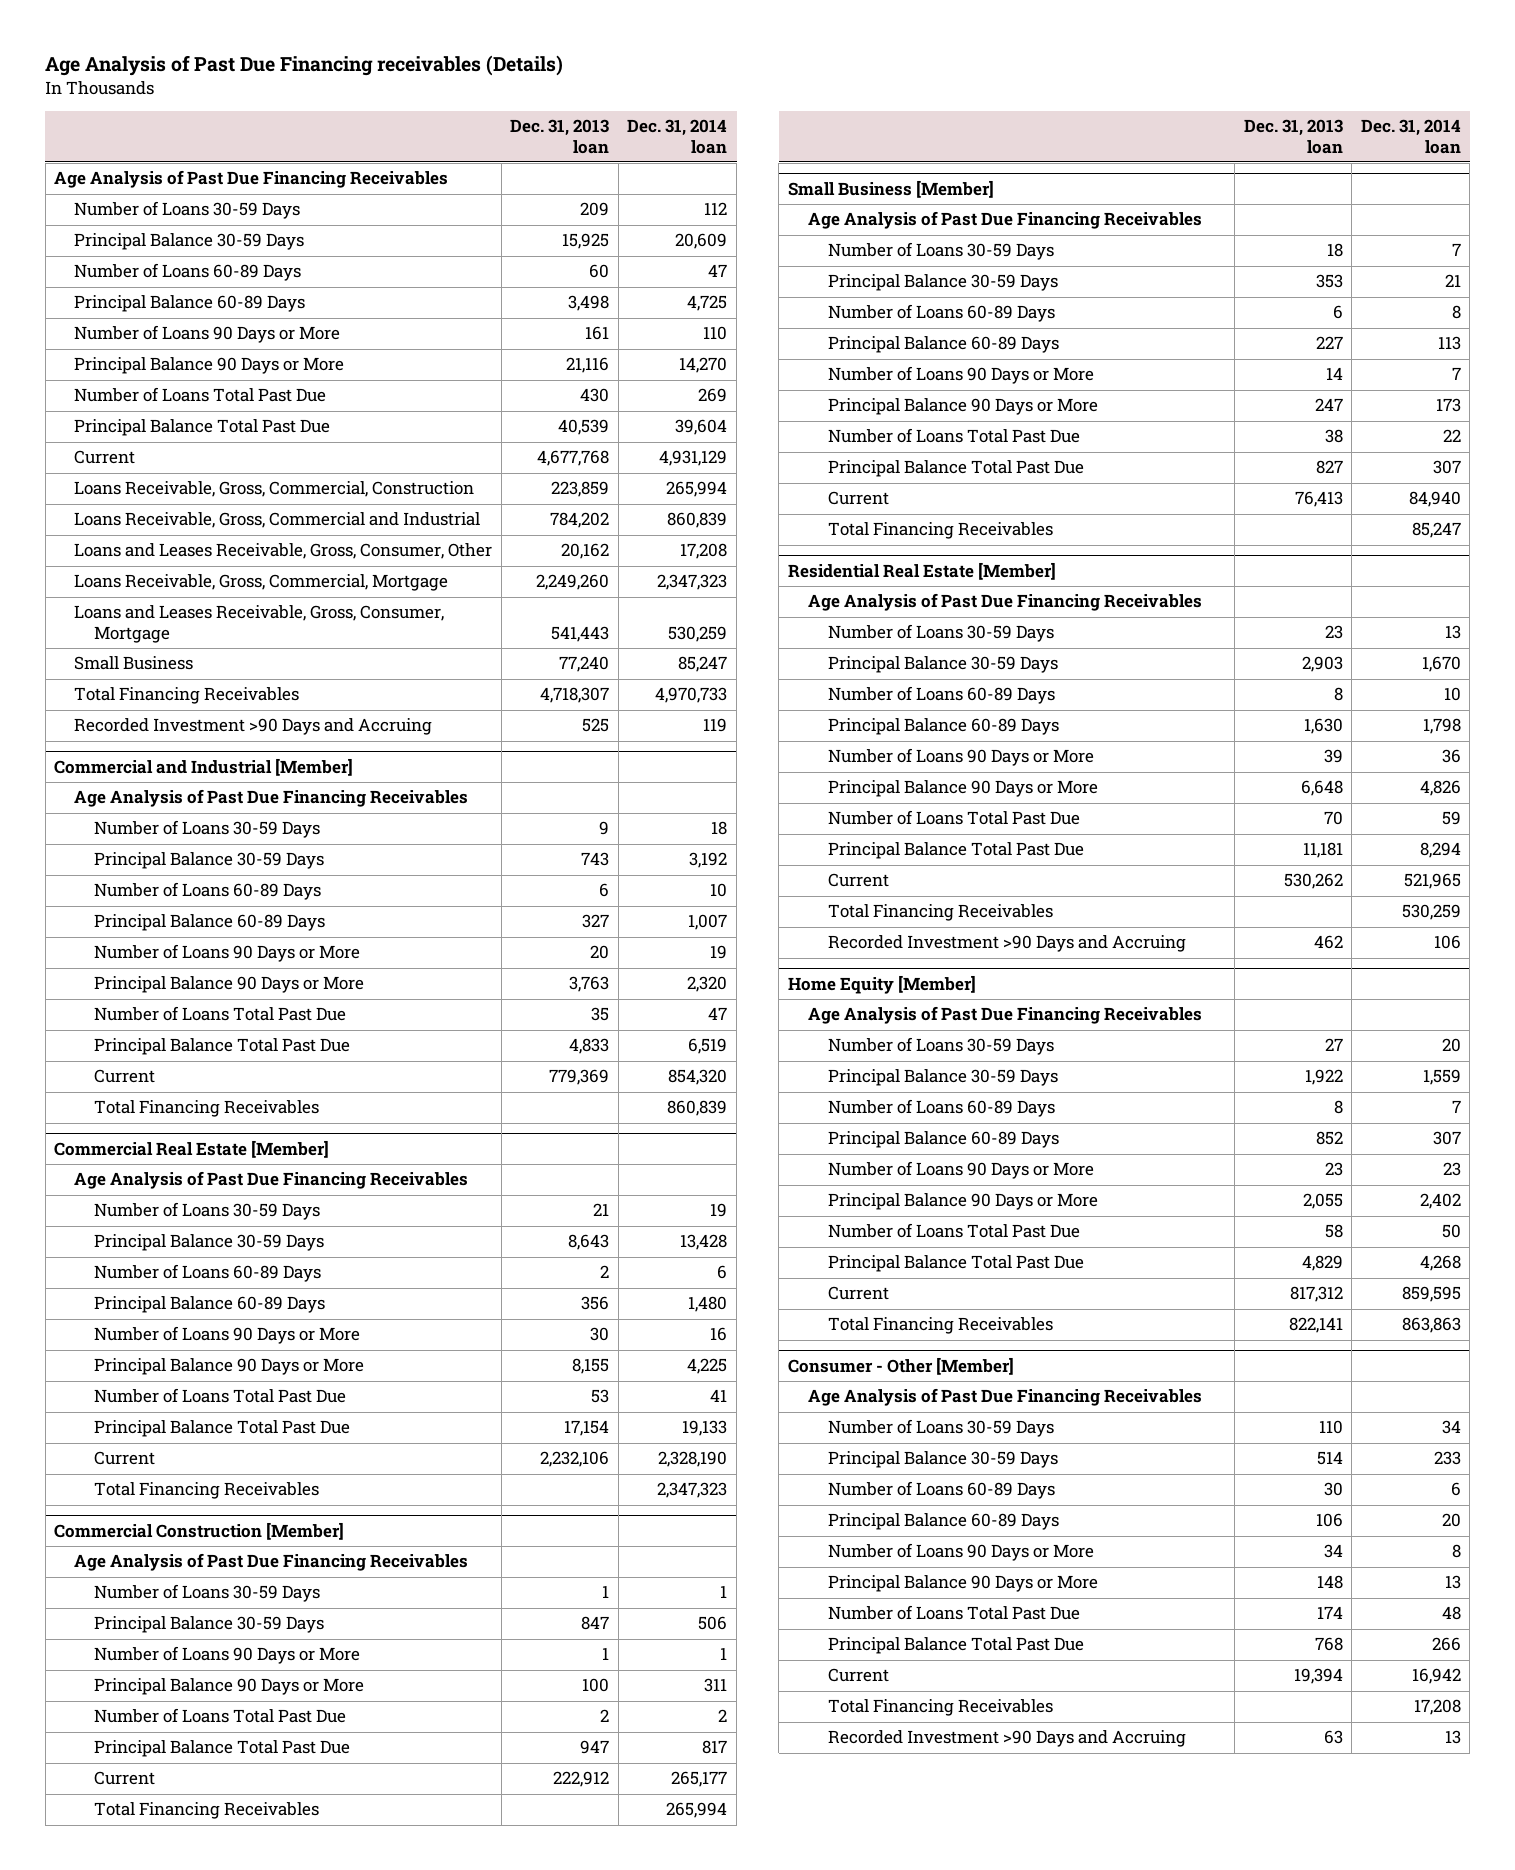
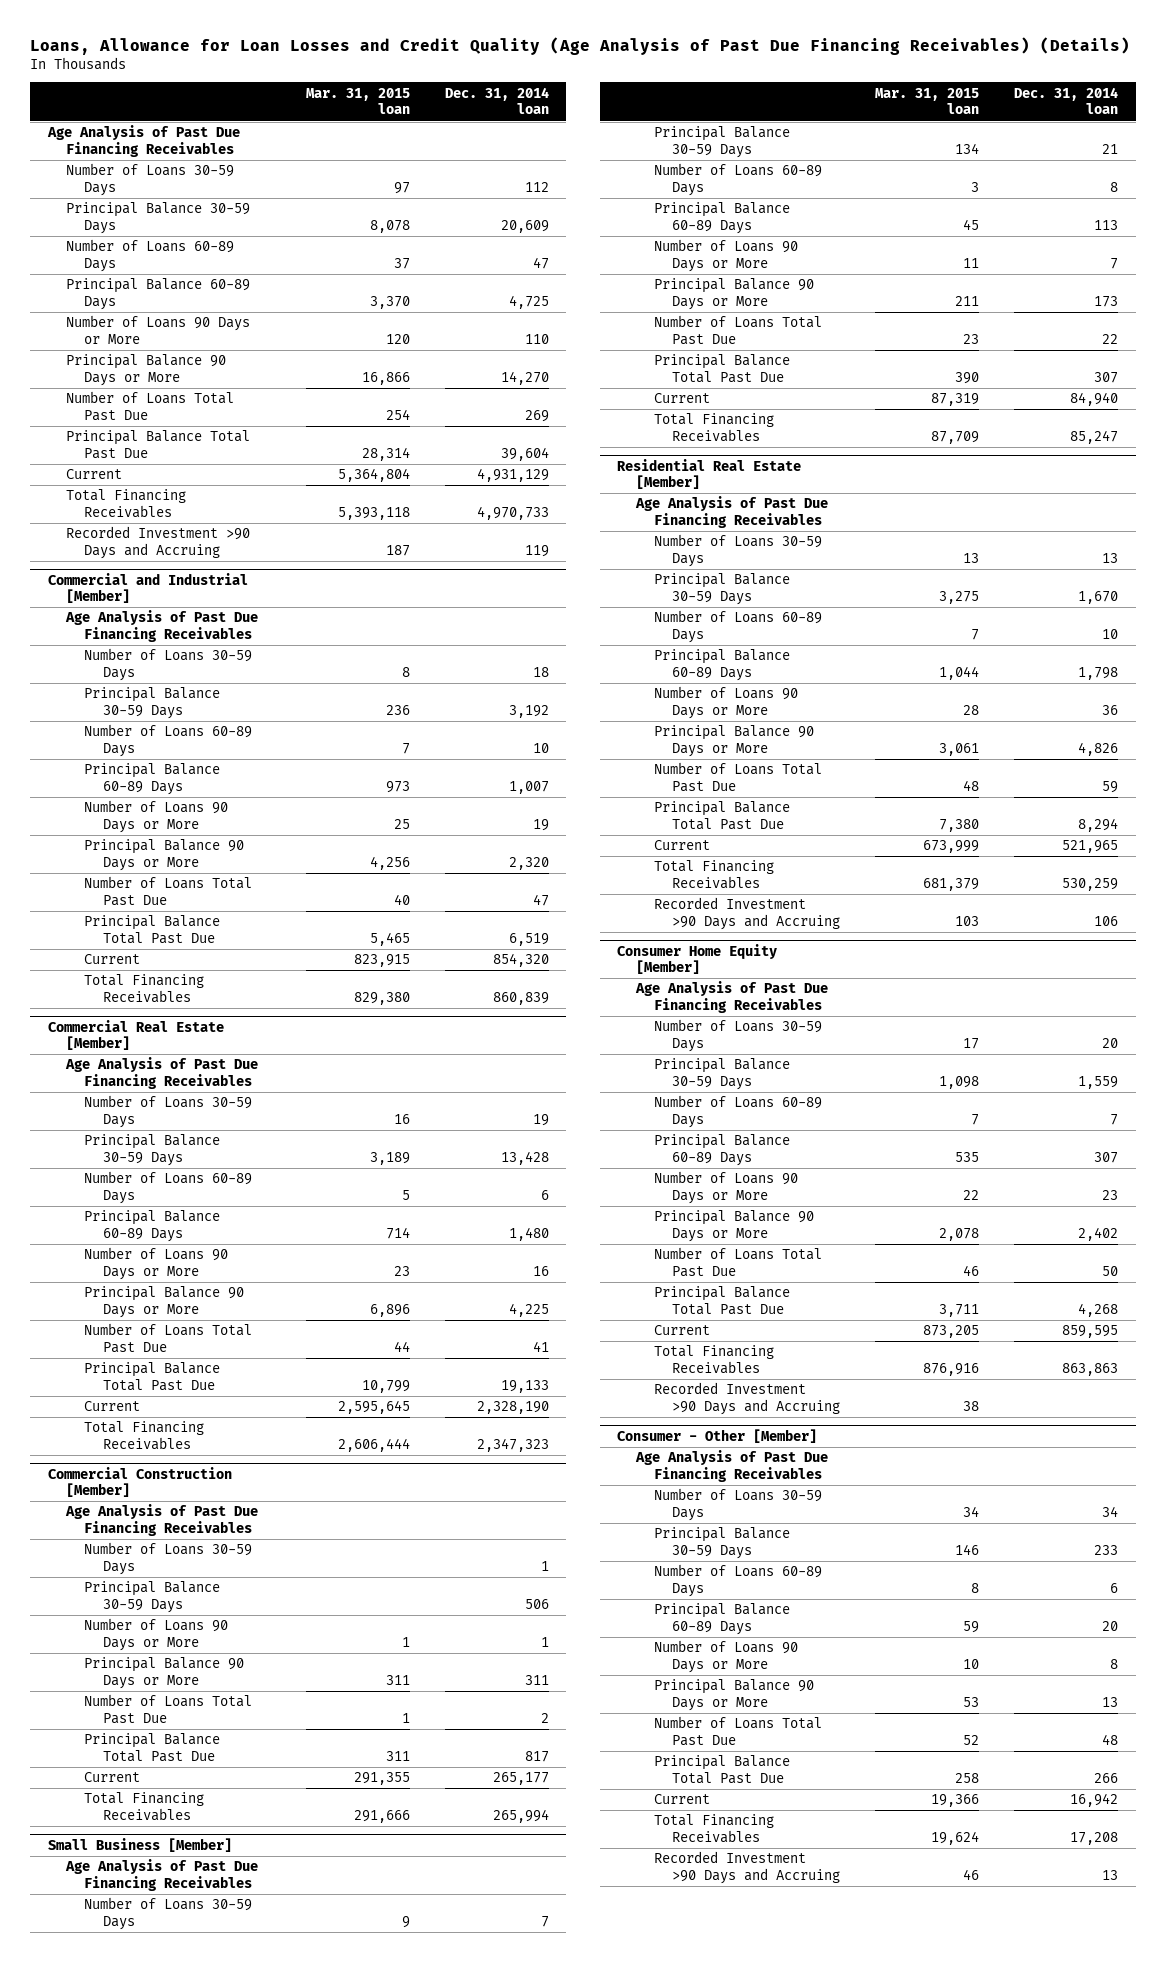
[45,55,564,77] Age Analysis of Past Due Financing receivables (Details) -> [30,36,1131,55] Loans, Allowance for Loan Losses and Credit Quality (Age Analysis of Past Due Financing Receivables) (Details)
[510,119,610,154] Dec. 31, 2013 loan -> none
none -> [305,87,410,115] Mar. 31, 2015 loan
[74,481,475,498] Loans Receivable, Gross, Commercial, Construction -> none
[74,512,481,529] Loans Receivable, Gross, Commercial and Industrial -> none
[74,543,493,560] Loans and Leases Receivable, Gross, Consumer, Other -> none
[74,574,449,592] Loans Receivable, Gross, Commercial, Mortgage -> none
[74,605,445,643] Loans and Leases Receivable, Gross, Consumer, Mortgage -> none
[74,656,194,671] Small Business -> none
[787,974,976,994] Home Equity [Member] -> [617,943,778,975] Consumer Home Equity [Member]
none -> [653,1382,841,1416] Recorded Investment >90 Days and Accruing

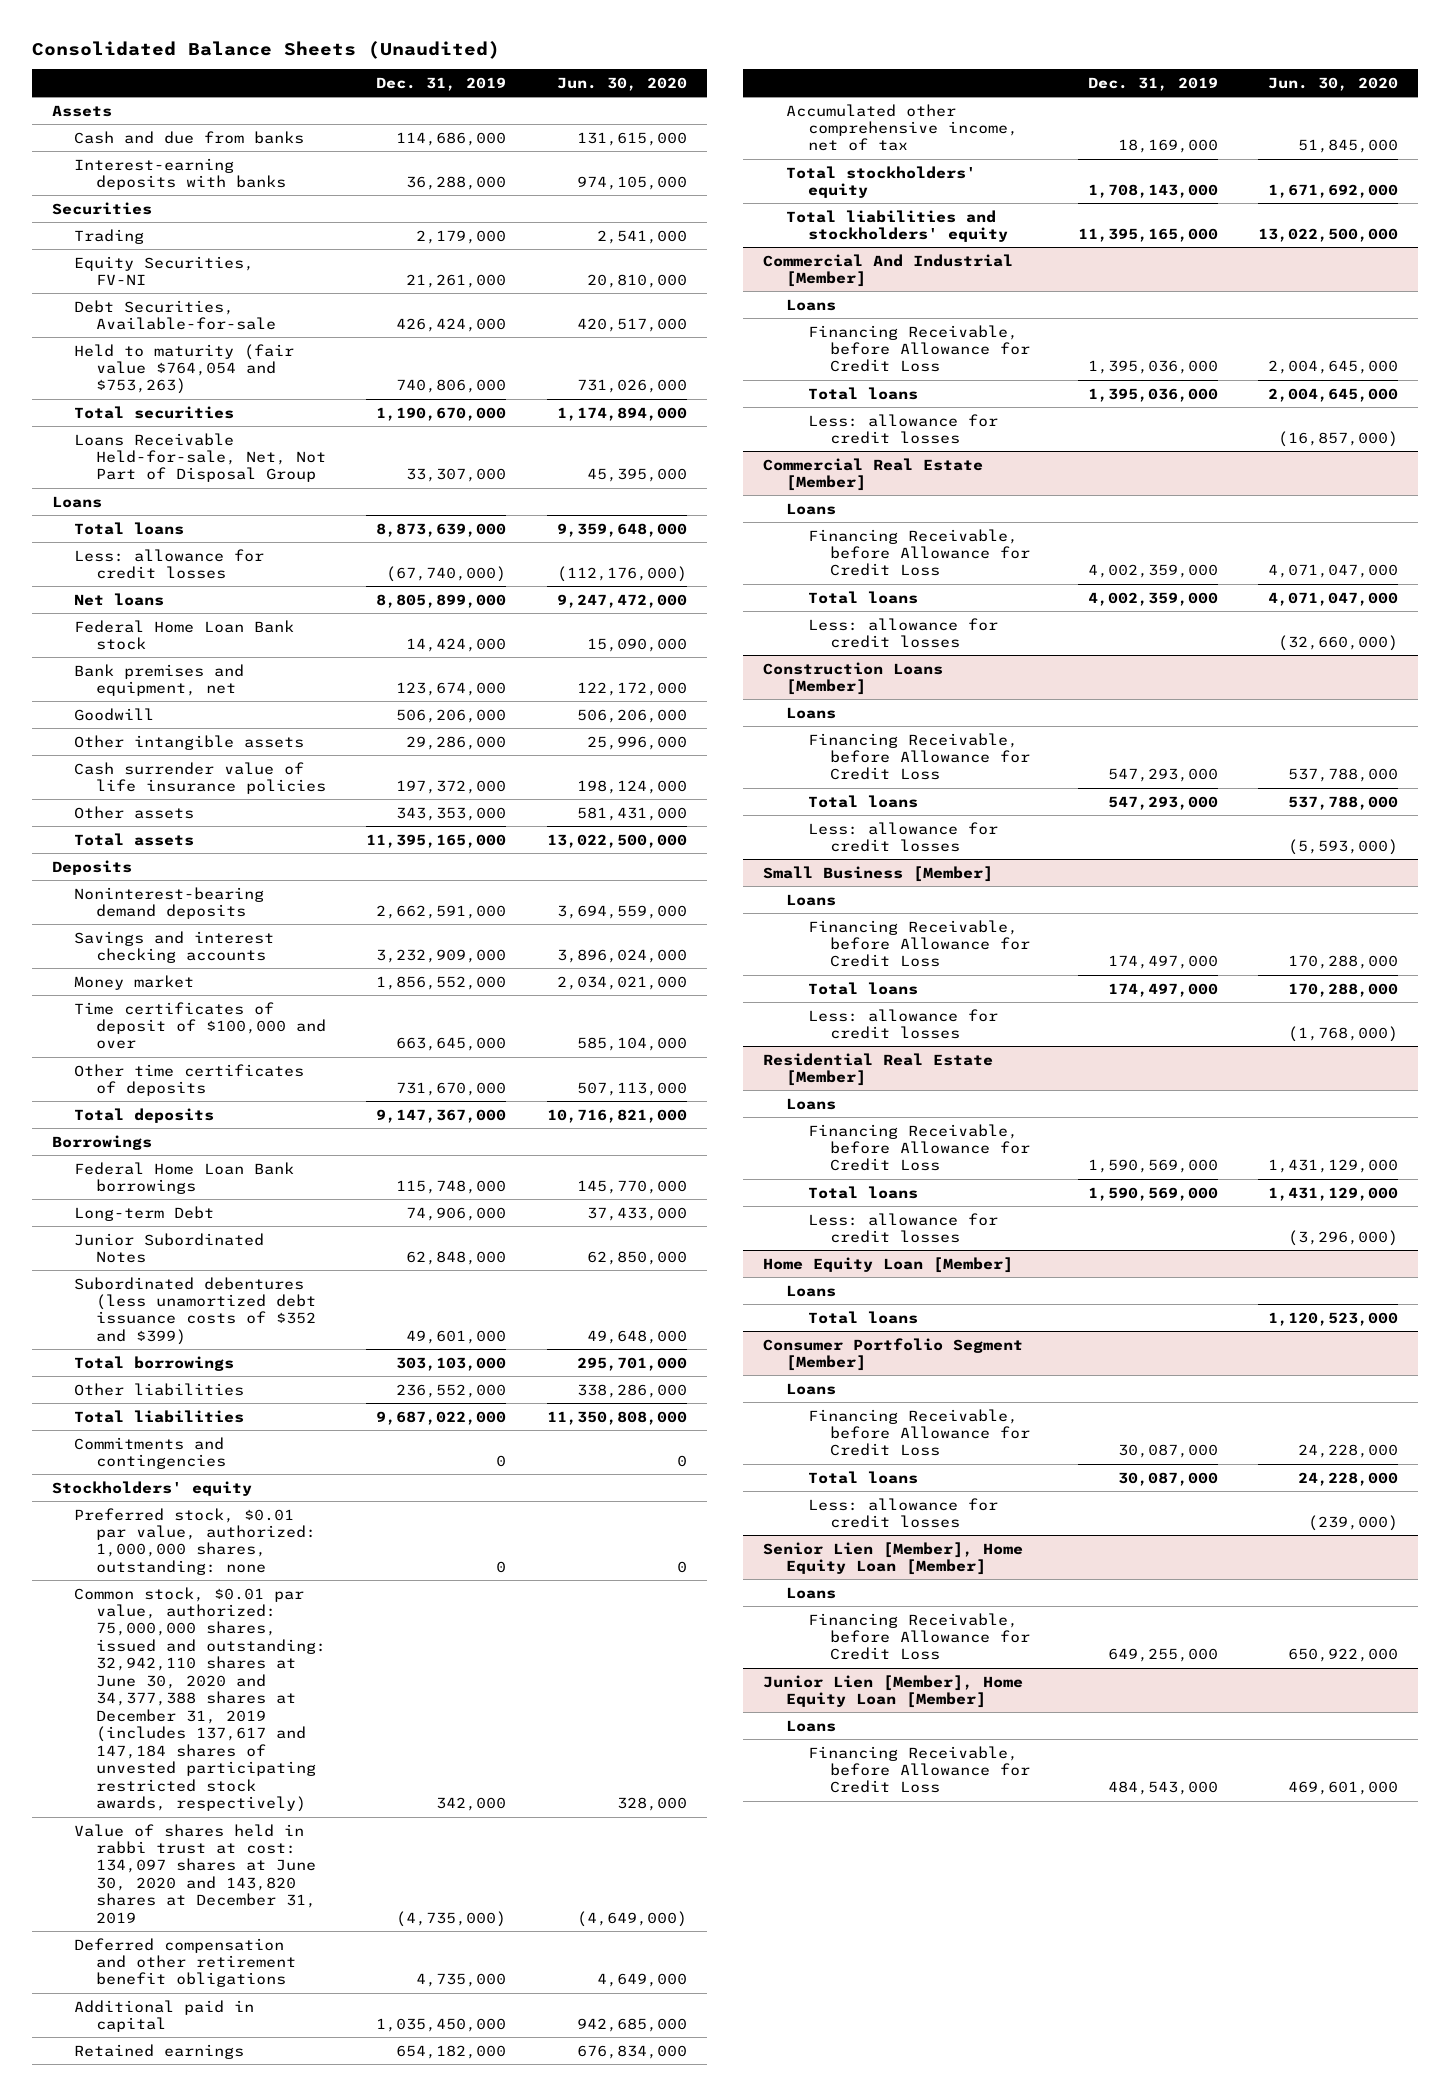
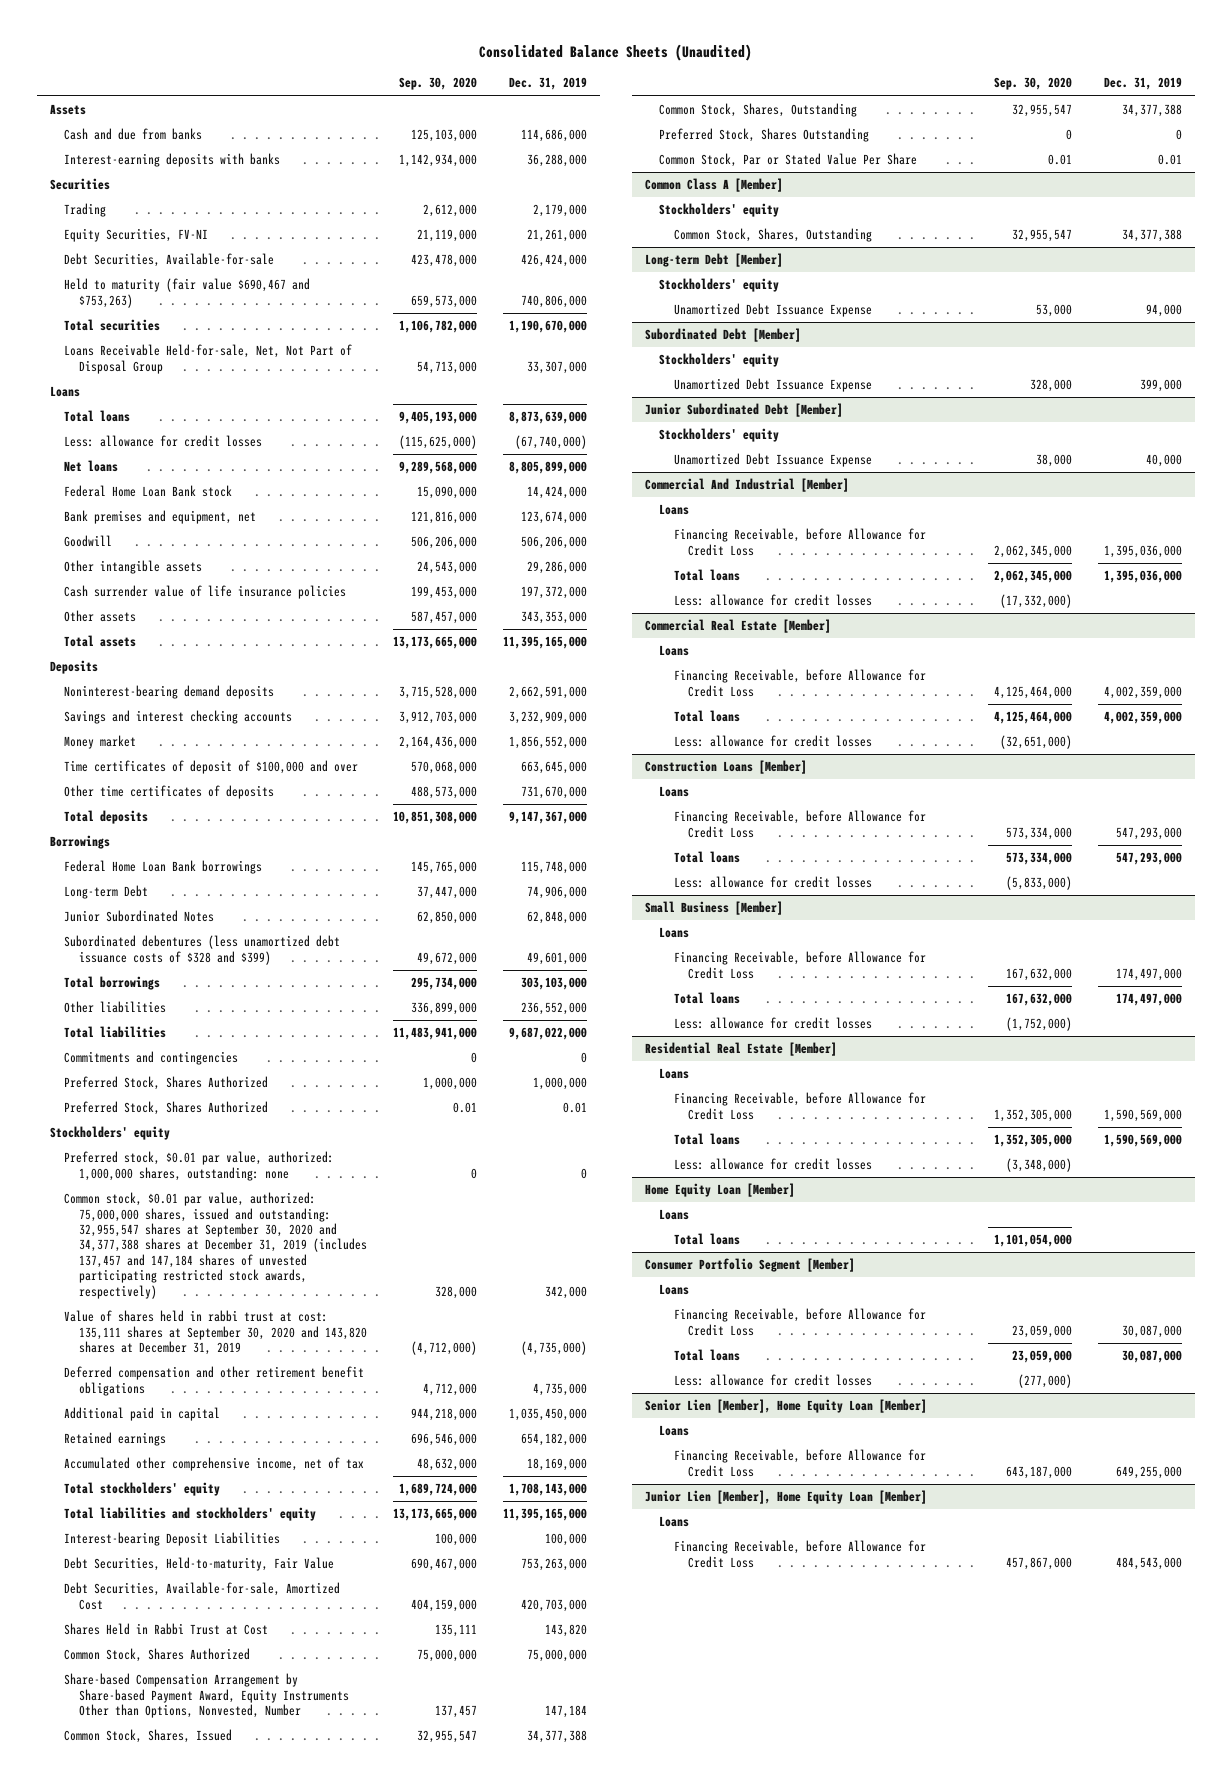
[556,76,687,91] Jun. 30, 2020 -> none
none -> [398,77,477,91] Sep. 30, 2020
[74,343,295,395] Held to maturity (fair value $764,054 and $753,263) -> [64,278,311,308] Held to maturity (fair value $690,467 and $753,263)
[74,1276,317,1345] Subordinated debentures (less unamortized debt issuance costs of $352 and $399) -> [64,935,341,965] Subordinated debentures (less unamortized debt issuance costs of $328 and $399)
none -> [64,1076,269,1091] Preferred Stock, Shares Authorized
none -> [64,1101,269,1116] Preferred Stock, Shares Authorized
[74,1586,327,1813] Common stock, $0.01 par value, authorized: 75,000,000 shares, issued and outstanding: 32,942,110 shares at June 30, 2020 and 34,377,388 shares at December 31, 2019 (includes 137,617 and 147,184 shares of unvested participating restricted stock awards, respectively) -> [64,1192,367,1299] Common stock, $0.01 par value, authorized: 75,000,000 shares, issued and outstanding: 32,955,547 shares at September 30, 2020 and 34,377,388 shares at December 31, 2019 (includes 137,457 and 147,184 shares of unvested participating restricted stock awards, respectively)
[74,1823,317,1924] Value of shares held in rabbi trust at cost: 134,097 shares at June 30, 2020 and 143,820 shares at December 31, 2019 -> [64,1310,367,1356] Value of shares held in rabbi trust at cost: 135,111 shares at September 30, 2020 and 143,820 shares at December 31, 2019
none -> [64,1532,281,1547] Interest-bearing Deposit Liabilities
none -> [64,1557,335,1572] Debt Securities, Held-to-maturity, Fair Value
none -> [64,1582,341,1610] Debt Securities, Available-for-sale, Amortized Cost
none -> [64,1623,269,1636] Shares Held in Rabbi Trust at Cost
none -> [64,1648,251,1663] Common Stock, Shares Authorized
none -> [64,1673,349,1719] Share-based Compensation Arrangement by Share-based Payment Award, Equity Instruments Other than Options, Nonvested, Number
none -> [64,1729,233,1744] Common Stock, Shares, Issued
none -> [659,103,858,118] Common Stock, Shares, Outstanding
none -> [659,128,870,143] Preferred Stock, Shares Outstanding
none -> [659,153,918,168] Common Stock, Par or Stated Value Per Share
none -> [645,178,784,193] Common Class A [Member]
none -> [659,203,780,218] Stockholders' equity
none -> [673,228,872,243] Common Stock, Shares, Outstanding
none -> [645,253,784,268] Long-term Debt [Member]
none -> [659,278,780,293] Stockholders' equity
none -> [673,303,872,318] Unamortized Debt Issuance Expense
none -> [645,328,802,343] Subordinated Debt [Member]
none -> [659,353,780,368] Stockholders' equity
none -> [673,378,872,393] Unamortized Debt Issuance Expense
none -> [645,403,844,418] Junior Subordinated Debt [Member]
none -> [659,428,780,443] Stockholders' equity
none -> [673,453,872,468] Unamortized Debt Issuance Expense

